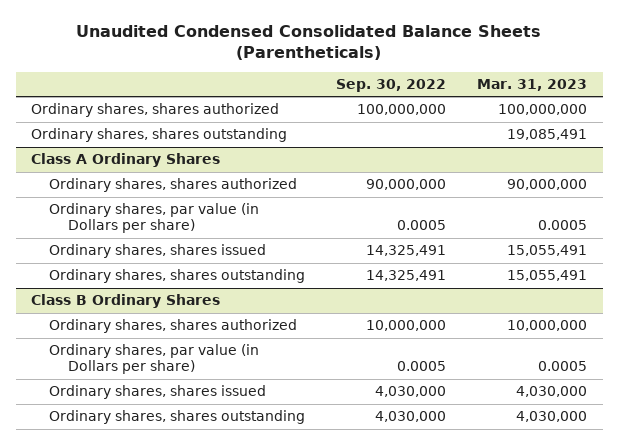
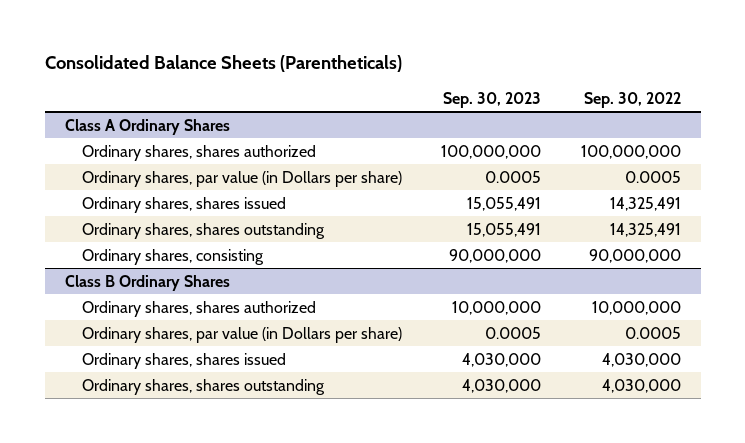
[76,24,542,61] Unaudited Condensed Consolidated Balance Sheets (Parentheticals) -> [44,55,402,73] Consolidated Balance Sheets (Parentheticals)
[477,79,588,92] Mar. 31, 2023 -> none
none -> [443,91,542,108] Sep. 30, 2023
[31,103,280,118] Ordinary shares, shares authorized -> none
[31,128,288,143] Ordinary shares, shares outstanding -> none
[366,179,447,191] 90,000,000 -> [580,144,681,159] 100,000,000
none -> [81,248,264,265] Ordinary shares, consisting

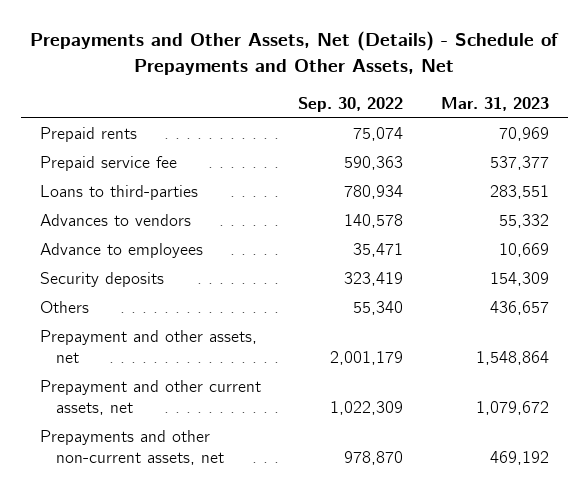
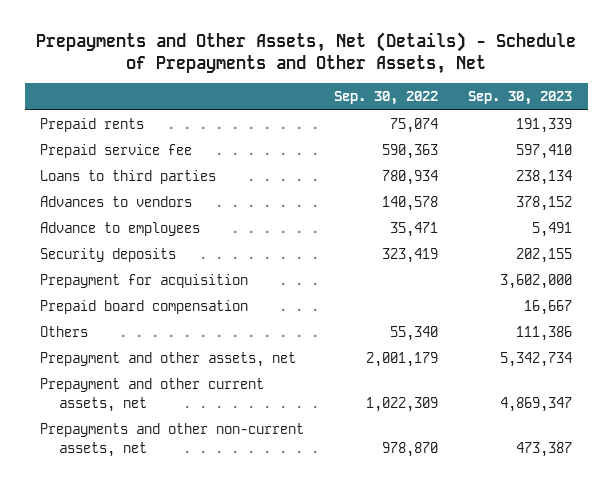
[440,96,549,111] Mar. 31, 2023 -> none
none -> [468,91,573,106] Sep. 30, 2023
[39,185,198,201] Loans to third-parties -> [39,170,216,185] Loans to third parties
none -> [39,274,248,289] Prepayment for acquisition
none -> [39,300,248,315] Prepaid board compensation

